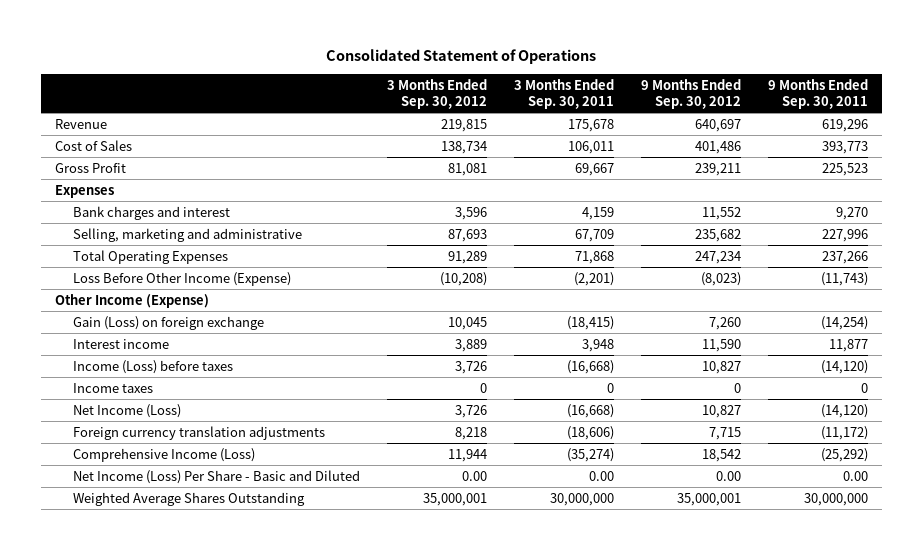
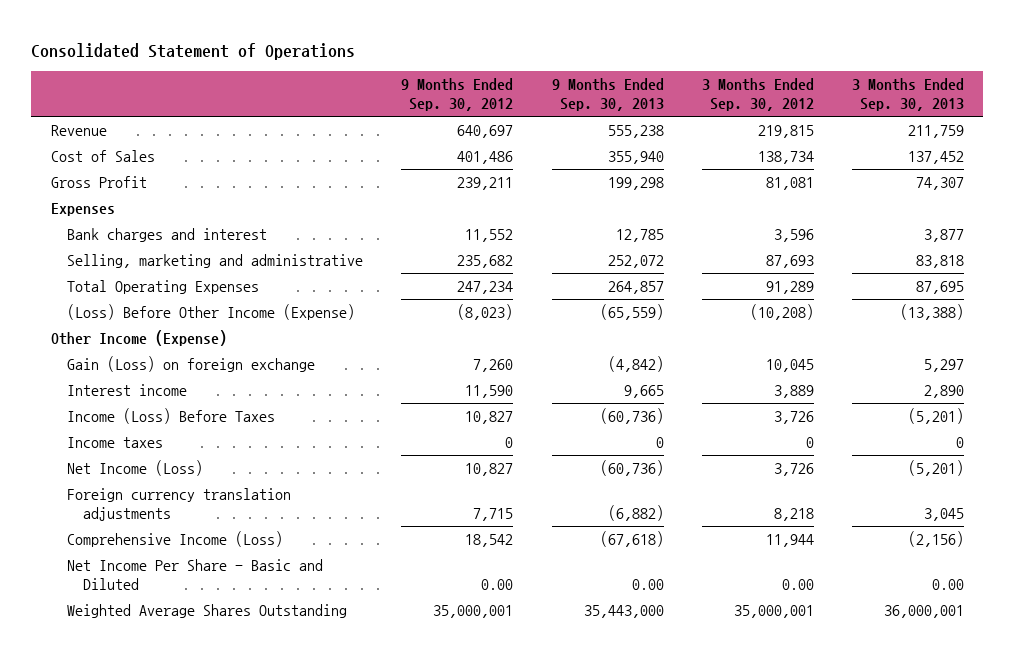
[513,78,614,109] 3 Months Ended Sep. 30, 2011 -> none
[768,78,869,109] 9 Months Ended Sep. 30, 2011 -> none
none -> [551,78,664,112] 9 Months Ended Sep. 30, 2013
none -> [852,78,965,112] 3 Months Ended Sep. 30, 2013
[72,271,291,286] Loss Before Other Income (Expense) -> [66,303,355,320] (Loss) Before Other Income (Expense)
[72,359,233,374] Income (Loss) before taxes -> [66,407,275,424] Income (Loss) Before Taxes
[72,469,360,484] Net Income (Loss) Per Share - Basic and Diluted -> [66,558,323,590] Net Income Per Share - Basic and Diluted

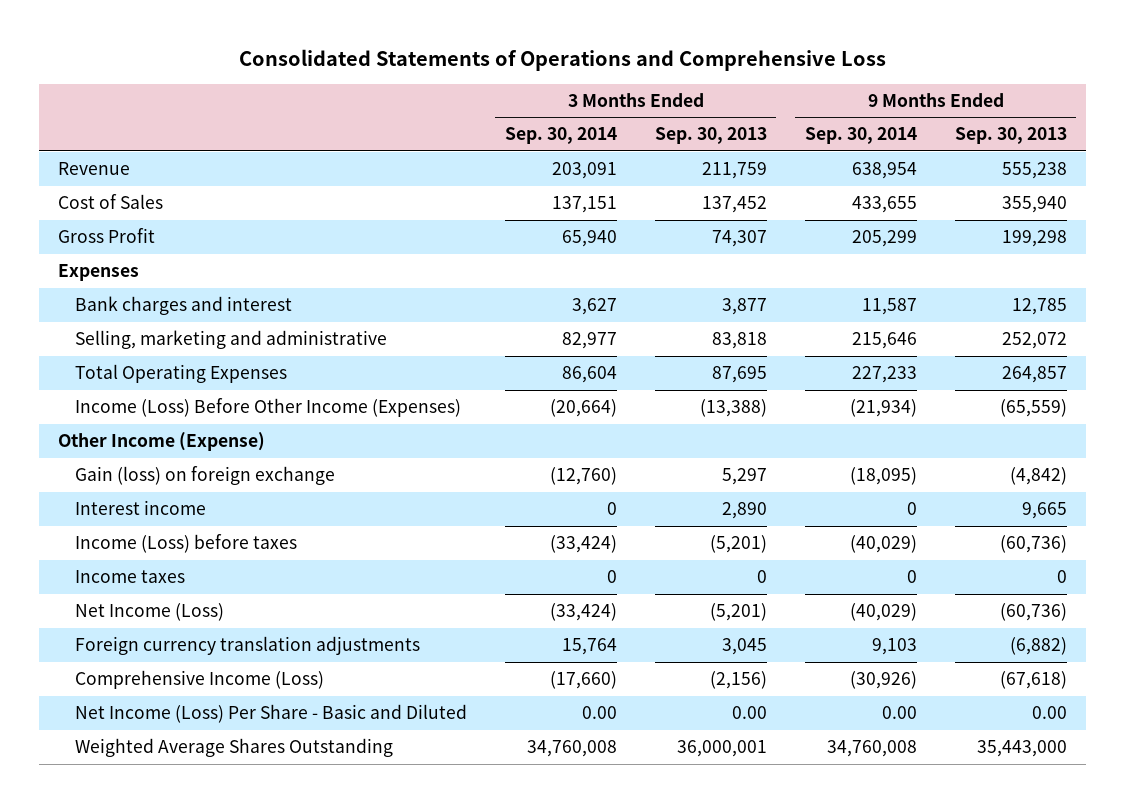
[31,42,356,60] Consolidated Statement of Operations -> [238,49,886,72] Consolidated Statements of Operations and Comprehensive Loss
[401,78,514,112] 9 Months Ended Sep. 30, 2012 -> none
[701,78,814,112] 3 Months Ended Sep. 30, 2012 -> none
none -> [504,127,617,145] Sep. 30, 2014
none -> [804,127,917,145] Sep. 30, 2014
[66,303,355,320] (Loss) Before Other Income (Expense) -> [74,398,461,418] Income (Loss) Before Other Income (Expenses)
[66,355,315,372] Gain (Loss) on foreign exchange -> [74,466,335,486] Gain (loss) on foreign exchange
[66,407,275,424] Income (Loss) Before Taxes -> [74,534,297,554] Income (Loss) before taxes
[66,558,323,590] Net Income Per Share - Basic and Diluted -> [74,704,467,724] Net Income (Loss) Per Share - Basic and Diluted

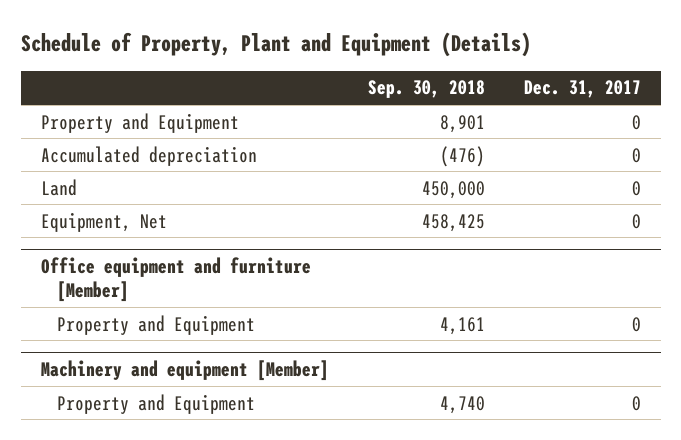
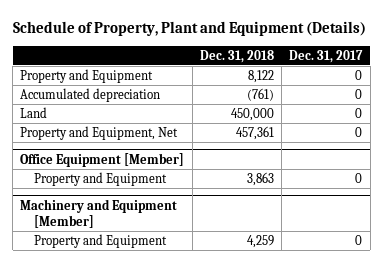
[367,80,485,99] Sep. 30, 2018 -> none
none -> [199,49,274,63] Dec. 31, 2018
[40,211,167,232] Equipment, Net -> [20,125,179,140] Property and Equipment, Net
[40,256,311,302] Office equipment and furniture [Member] -> [20,152,185,167] Office Equipment [Member]
[40,359,329,381] Machinery and equipment [Member] -> [20,198,178,228] Machinery and Equipment [Member]

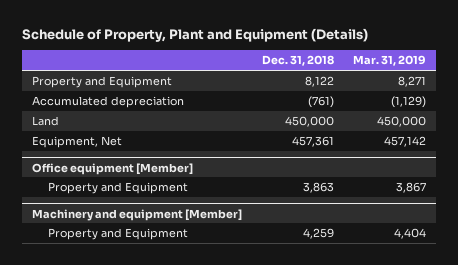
[289,49,364,63] Dec. 31, 2017 -> none
none -> [353,55,427,67] Mar. 31, 2019
[20,125,179,140] Property and Equipment, Net -> [31,136,122,149] Equipment, Net
[20,152,185,167] Office Equipment [Member] -> [31,162,193,175] Office equipment [Member]
[20,198,178,228] Machinery and Equipment [Member] -> [31,208,242,221] Machinery and equipment [Member]

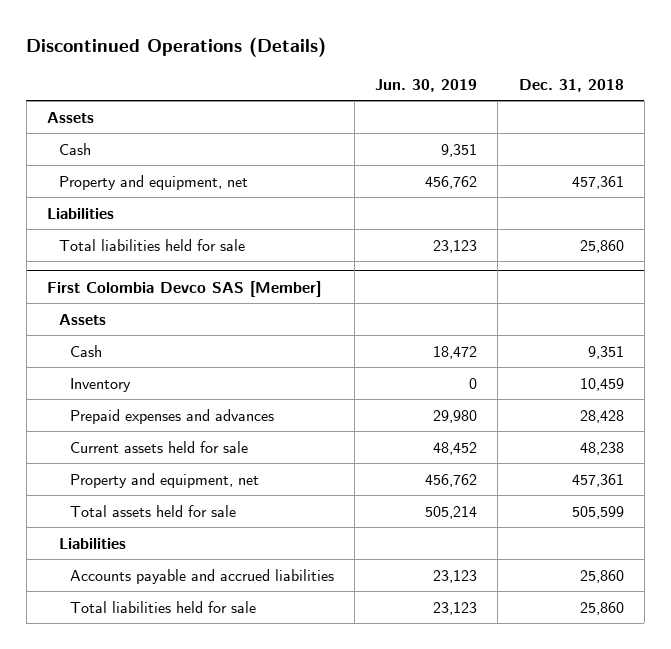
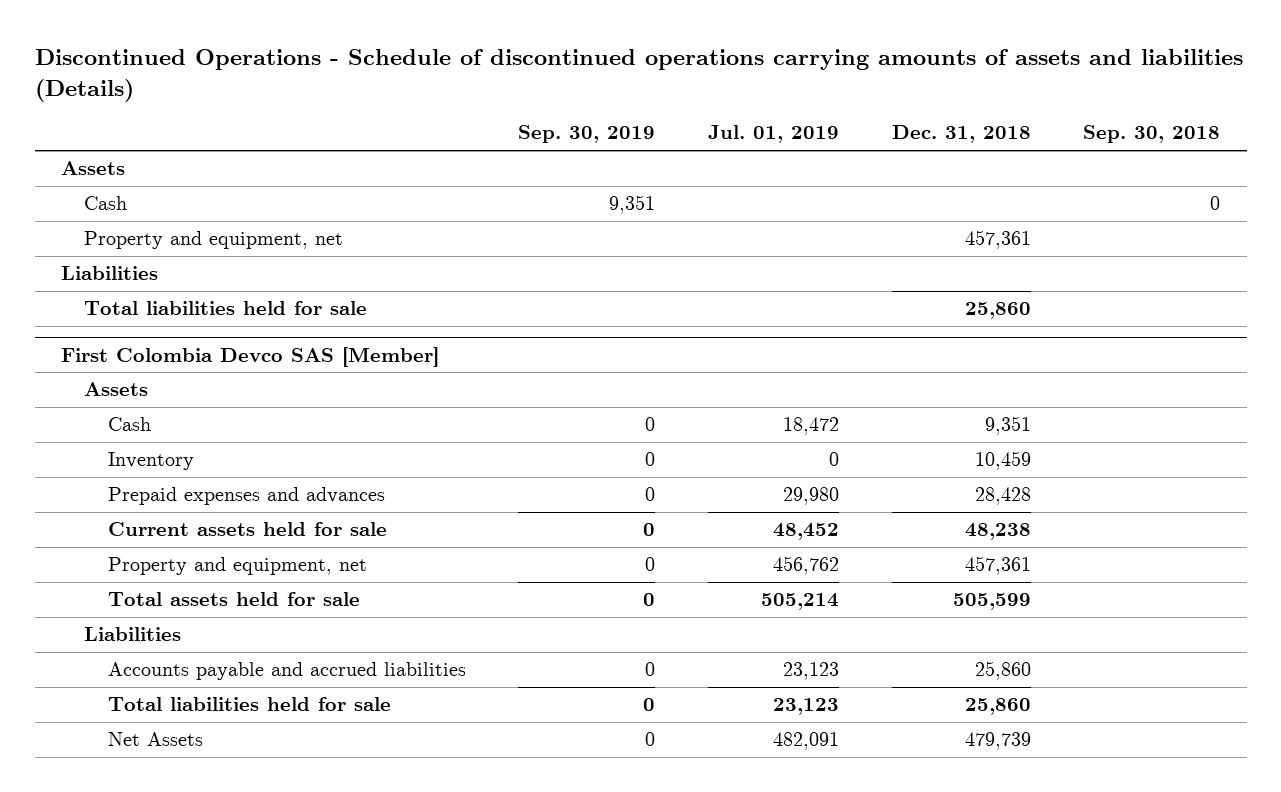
[26,36,327,57] Discontinued Operations (Details) -> [34,49,1243,102] Discontinued Operations - Schedule of discontinued operations carrying amounts of assets and liabilities (Details)
[375,78,478,92] Jun. 30, 2019 -> none
none -> [518,125,656,144] Sep. 30, 2019
none -> [708,125,840,144] Jul. 01, 2019
none -> [1083,125,1221,144] Sep. 30, 2018
none -> [107,732,203,747] Net Assets

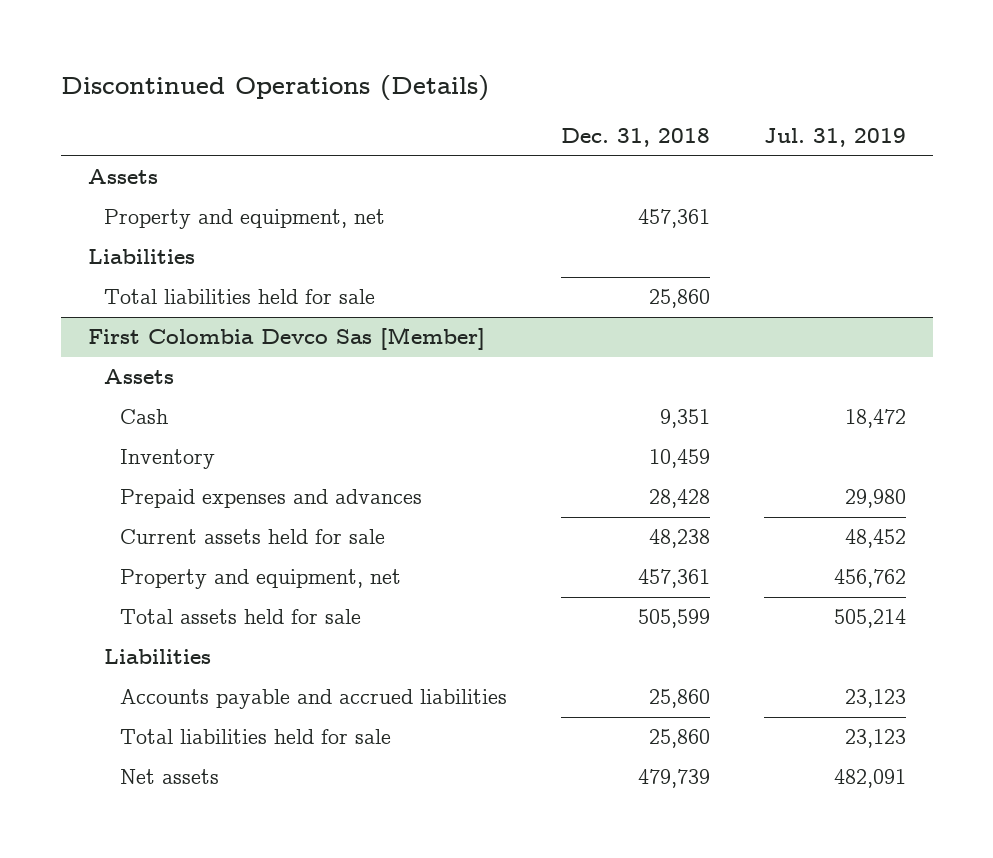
[34,49,1243,102] Discontinued Operations - Schedule of discontinued operations carrying amounts of assets and liabilities (Details) -> [60,75,489,102] Discontinued Operations (Details)
[518,125,656,144] Sep. 30, 2019 -> none
[708,125,840,144] Jul. 01, 2019 -> none
[1083,125,1221,144] Sep. 30, 2018 -> none
none -> [763,128,906,148] Jul. 31, 2019
[84,196,128,211] Cash -> none
[61,346,440,367] First Colombia Devco SAS [Member] -> [87,327,485,351] First Colombia Devco Sas [Member]
[107,732,203,747] Net Assets -> [119,769,219,785] Net assets

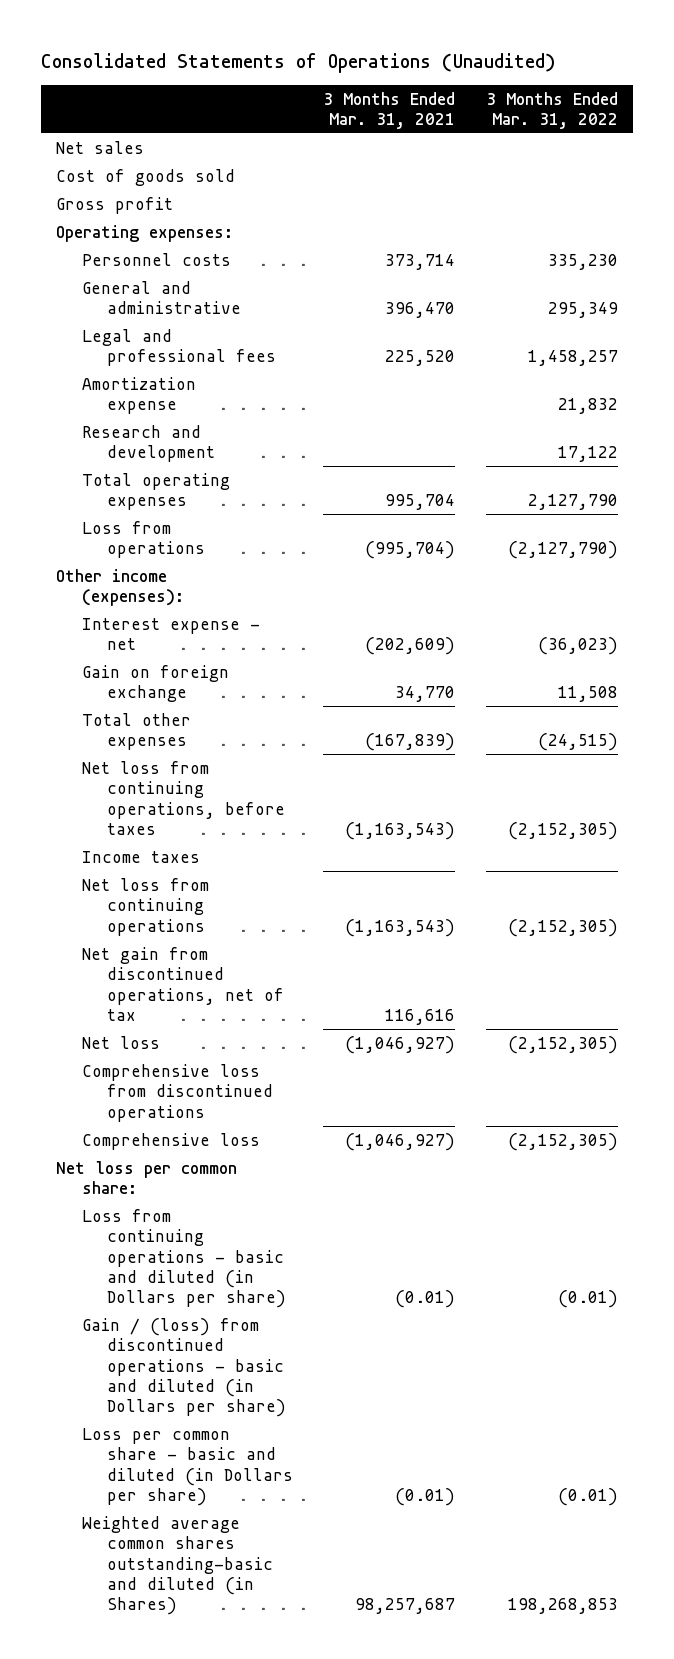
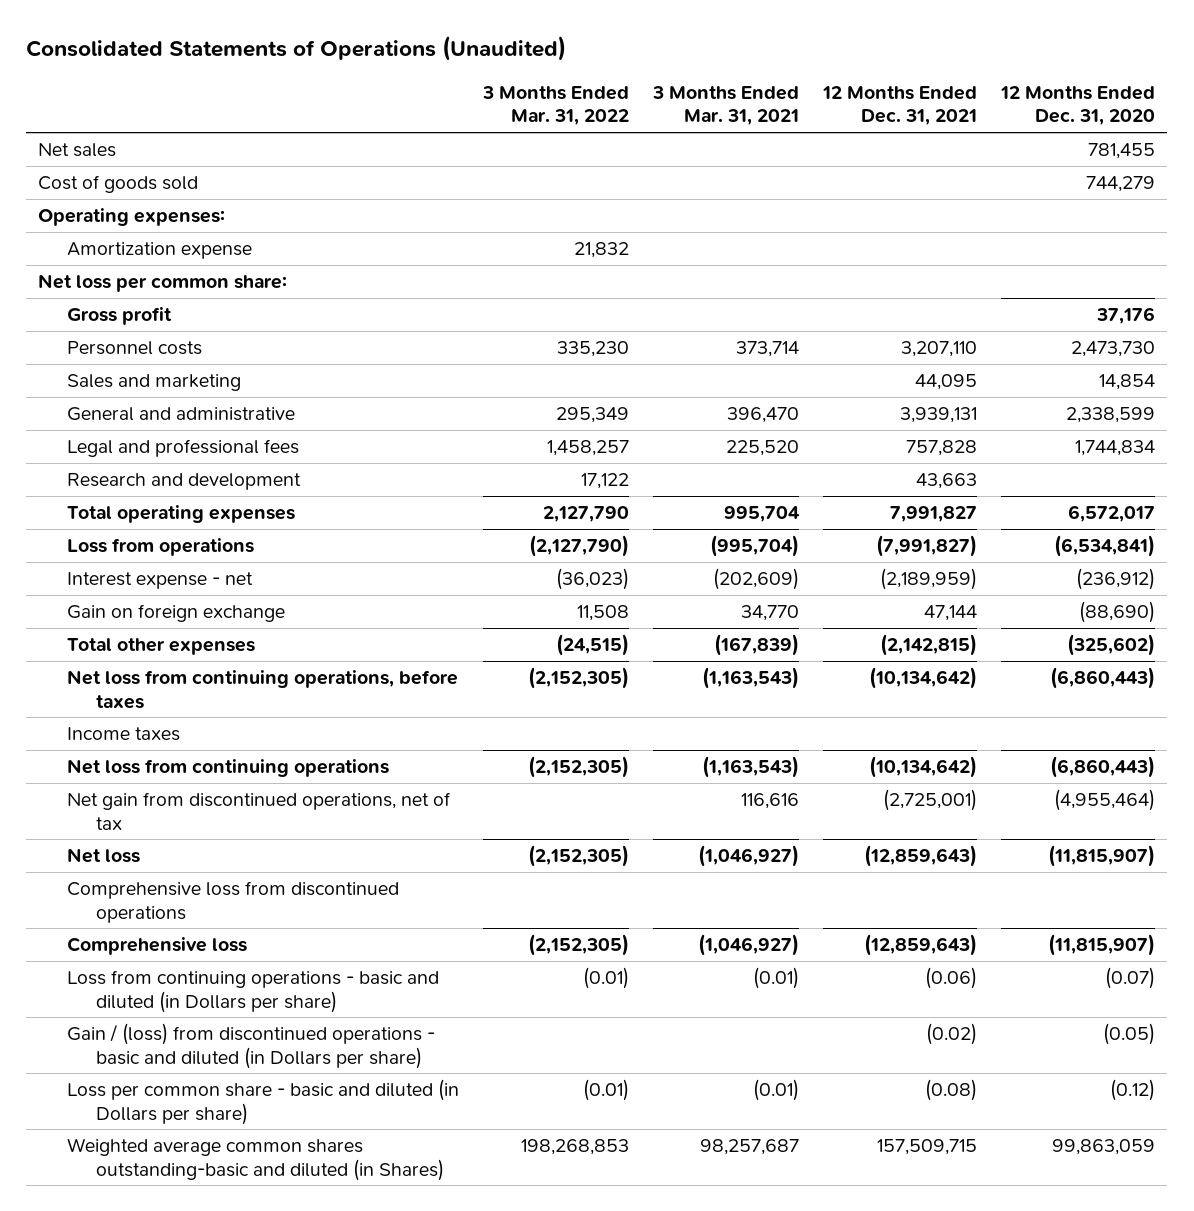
none -> [822,85,978,126] 12 Months Ended Dec. 31, 2021
none -> [1000,85,1156,126] 12 Months Ended Dec. 31, 2020
[81,376,196,415] Amortization expense -> [67,241,253,259] Amortization expense
[56,1160,238,1195] Net loss per common share: -> [38,273,288,292] Net loss per common share:
[56,196,174,214] Gross profit -> [67,306,173,325] Gross profit
none -> [67,373,242,391] Sales and marketing
[56,568,184,607] Other income (expenses): -> none

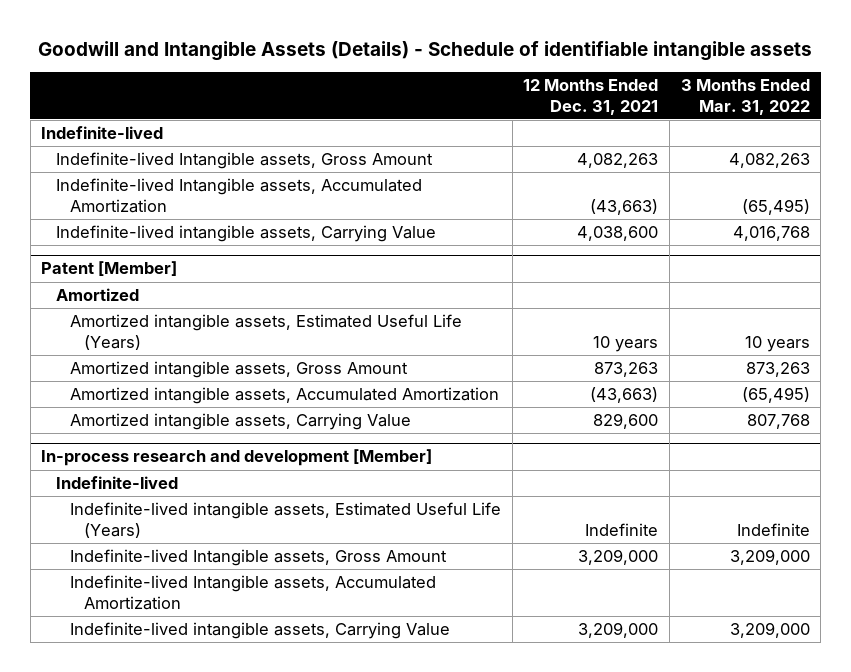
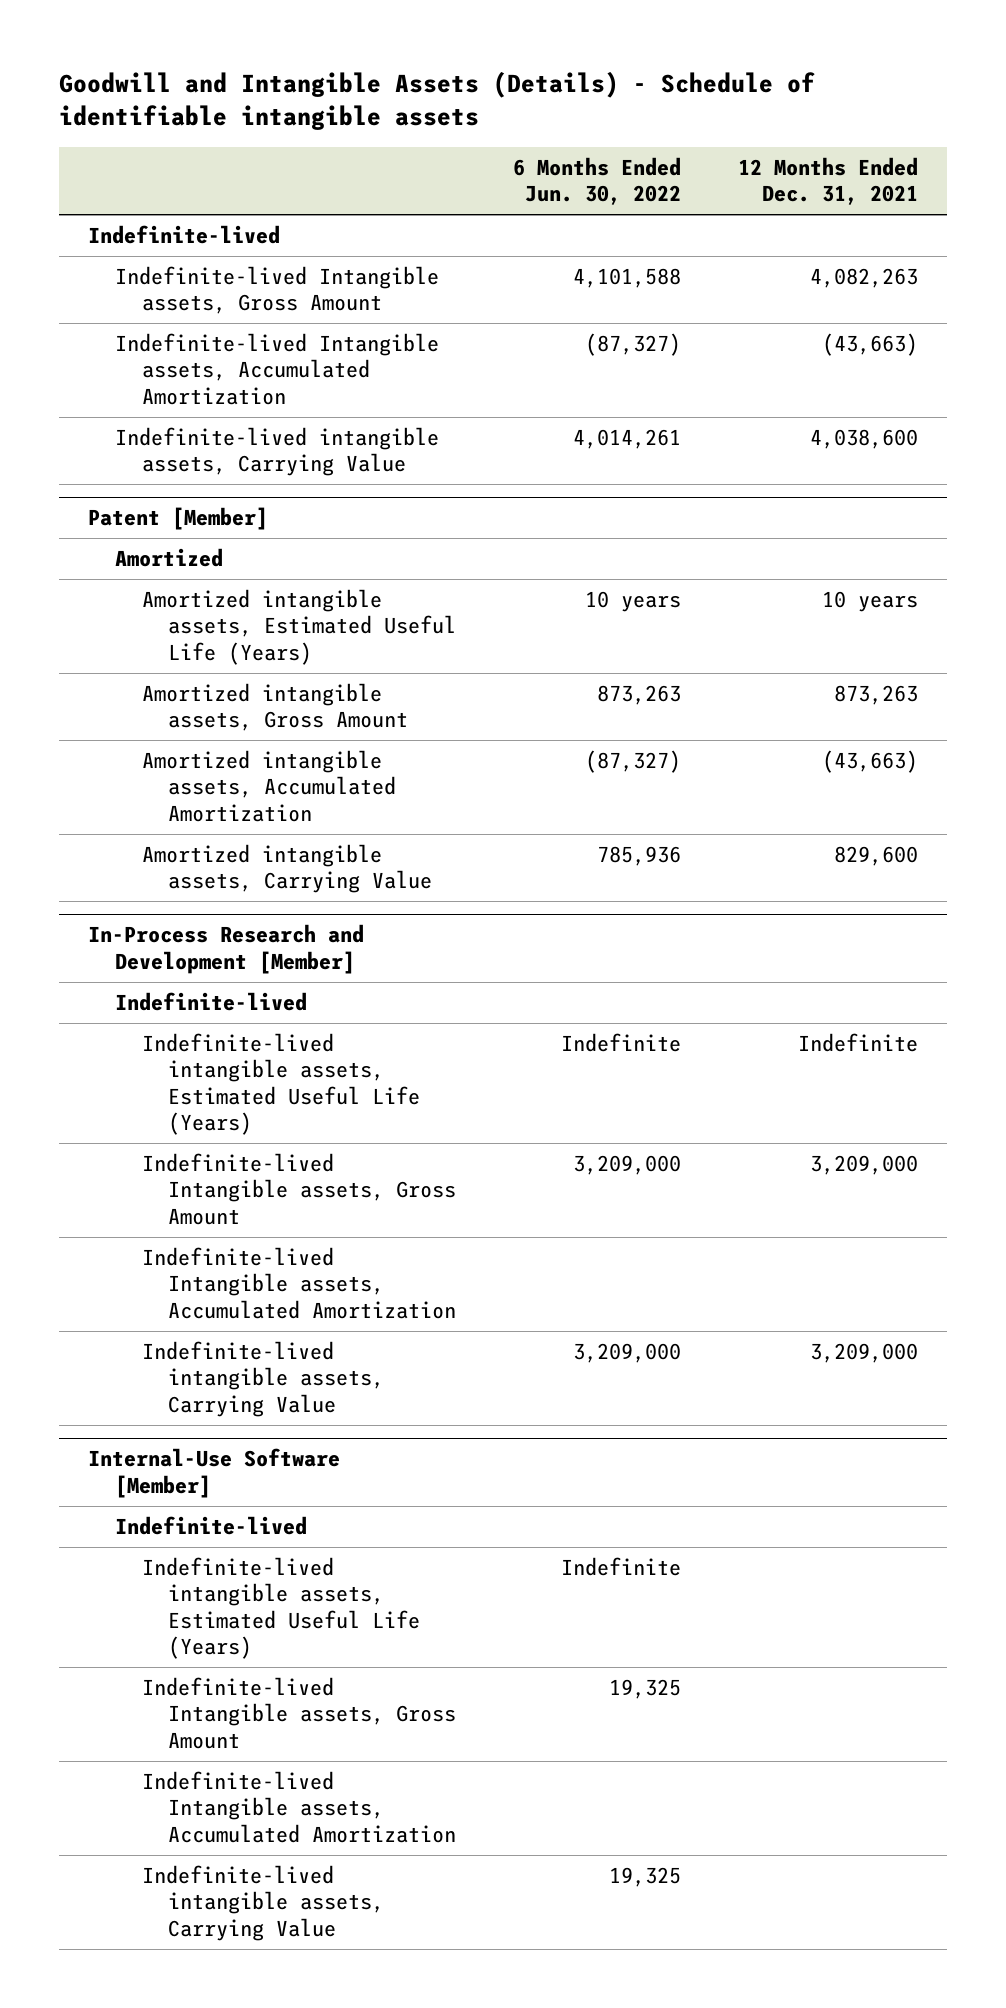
[680,79,810,115] 3 Months Ended Mar. 31, 2022 -> none
none -> [513,156,682,206] 6 Months Ended Jun. 30, 2022
[41,449,433,467] In-process research and development [Member] -> [87,924,364,974] In-Process Research and Development [Member]
none -> [87,1448,340,1498] Internal-Use Software [Member]
none -> [114,1515,307,1535] Indefinite-lived
none -> [141,1556,421,1660] Indefinite-lived intangible assets, Estimated Useful Life (Years)
none -> [141,1676,457,1749] Indefinite-lived Intangible assets, Gross Amount
none -> [141,1770,457,1843] Indefinite-lived Intangible assets, Accumulated Amortization
none -> [141,1864,385,1941] Indefinite-lived intangible assets, Carrying Value

